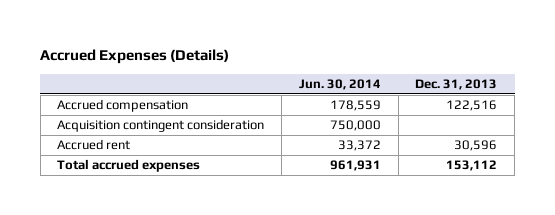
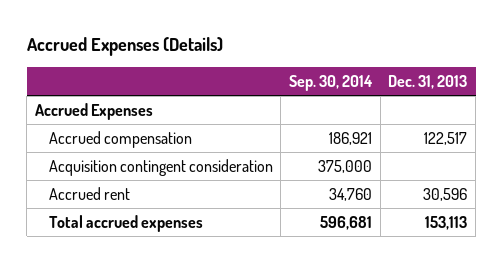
[298,79,381,91] Jun. 30, 2014 -> none
none -> [289,75,374,92] Sep. 30, 2014
none -> [34,102,153,120] Accrued Expenses
[446,100,498,112] 122,516 -> [424,131,468,145] 122,517
[446,160,498,172] 153,112 -> [425,215,468,230] 153,113

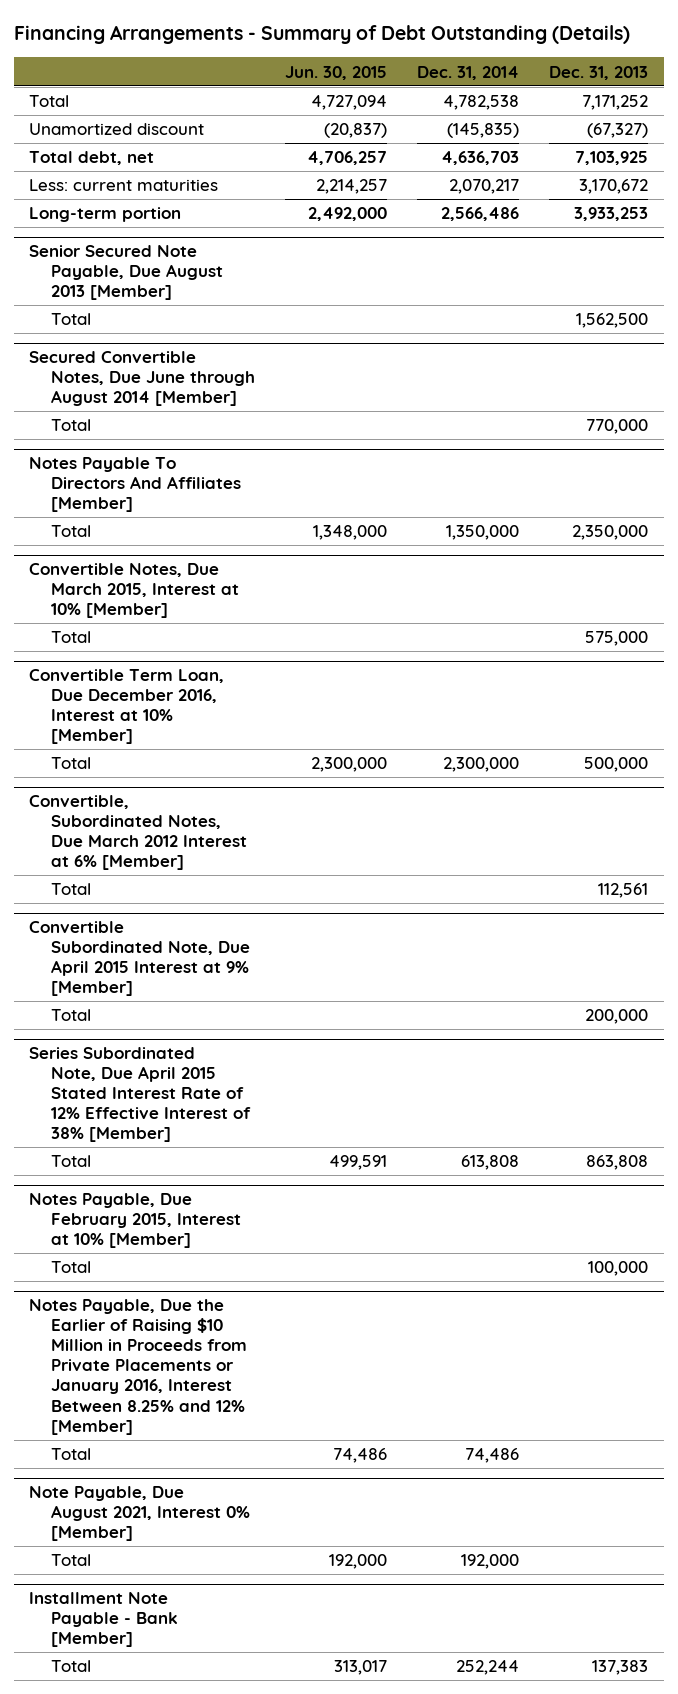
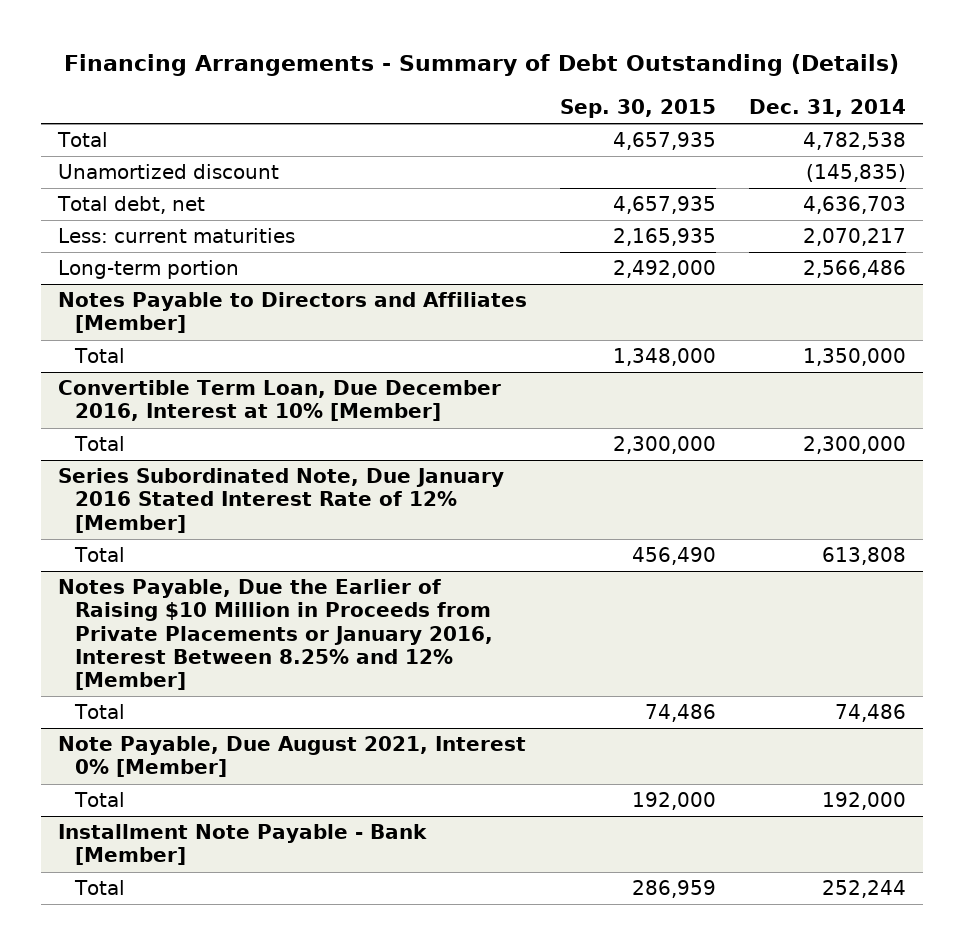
[284,65,387,80] Jun. 30, 2015 -> none
[549,65,649,80] Dec. 31, 2013 -> none
none -> [559,98,716,118] Sep. 30, 2015
[29,245,223,301] Senior Secured Note Payable, Due August 2013 [Member] -> none
[50,313,91,326] Total -> none
[29,351,255,407] Secured Convertible Notes, Due June through August 2014 [Member] -> none
[50,419,91,432] Total -> none
[29,457,241,513] Notes Payable To Directors And Affiliates [Member] -> [57,292,527,334] Notes Payable to Directors and Affiliates [Member]
[29,563,239,619] Convertible Notes, Due March 2015, Interest at 10% [Member] -> none
[50,631,91,644] Total -> none
[29,795,247,871] Convertible, Subordinated Notes, Due March 2012 Interest at 6% [Member] -> none
[50,883,91,896] Total -> none
[29,921,250,997] Convertible Subordinated Note, Due April 2015 Interest at 9% [Member] -> none
[50,1009,91,1022] Total -> none
[29,1047,251,1143] Series Subordinated Note, Due April 2015 Stated Interest Rate of 12% Effective Interest of 38% [Member] -> [57,468,504,533] Series Subordinated Note, Due January 2016 Stated Interest Rate of 12% [Member]
[29,1193,241,1249] Notes Payable, Due February 2015, Interest at 10% [Member] -> none
[50,1261,91,1274] Total -> none

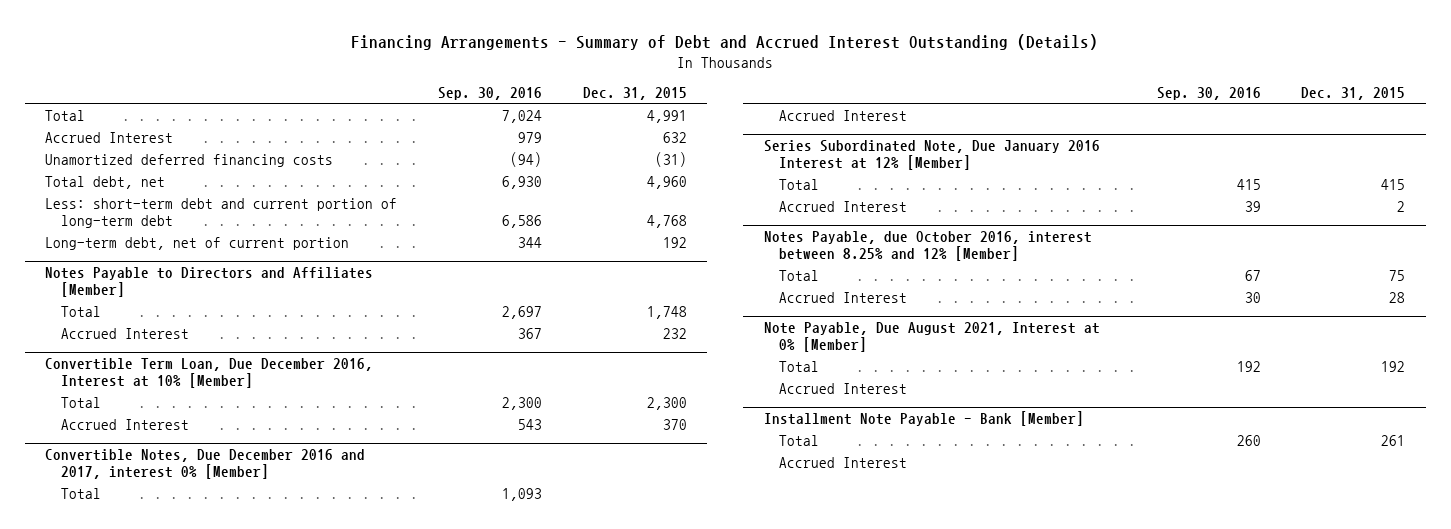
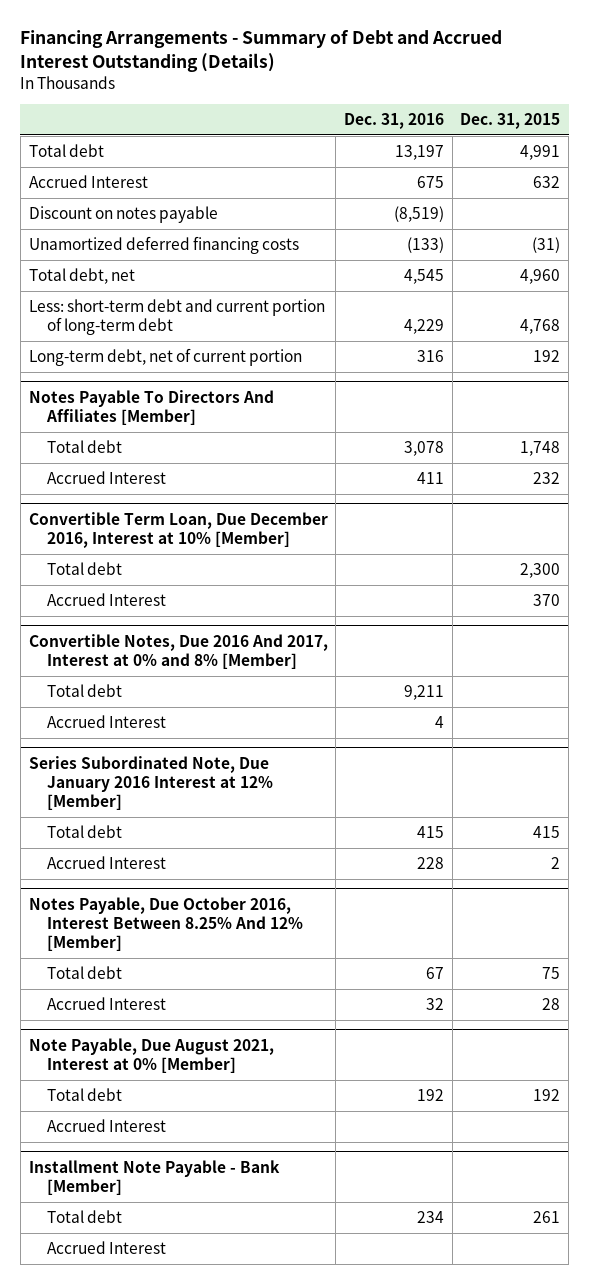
[438,86,543,100] Sep. 30, 2016 -> none
none -> [343,113,444,130] Dec. 31, 2016
[45,109,86,121] Total -> [28,143,104,157] Total debt
none -> [28,205,218,223] Discount on notes payable
[45,267,374,298] Notes Payable to Directors and Affiliates [Member] -> [28,389,274,426] Notes Payable To Directors And Affiliates [Member]
[61,305,102,317] Total -> [46,439,122,453] Total debt
[61,396,102,408] Total -> [46,561,122,575] Total debt
[45,449,366,480] Convertible Notes, Due December 2016 and 2017, interest 0% [Member] -> [28,633,328,670] Convertible Notes, Due 2016 And 2017, Interest at 0% and 8% [Member]
[61,487,102,499] Total -> [46,683,122,697] Total debt
[779,178,820,190] Total -> [46,824,122,838] Total debt
[763,231,1092,262] Notes Payable, due October 2016, interest between 8.25% and 12% [Member] -> [28,896,303,952] Notes Payable, Due October 2016, Interest Between 8.25% And 12% [Member]
[779,269,820,281] Total -> [46,965,122,979] Total debt
[779,360,820,372] Total -> [46,1087,122,1101] Total debt
[779,434,820,446] Total -> [46,1209,122,1223] Total debt

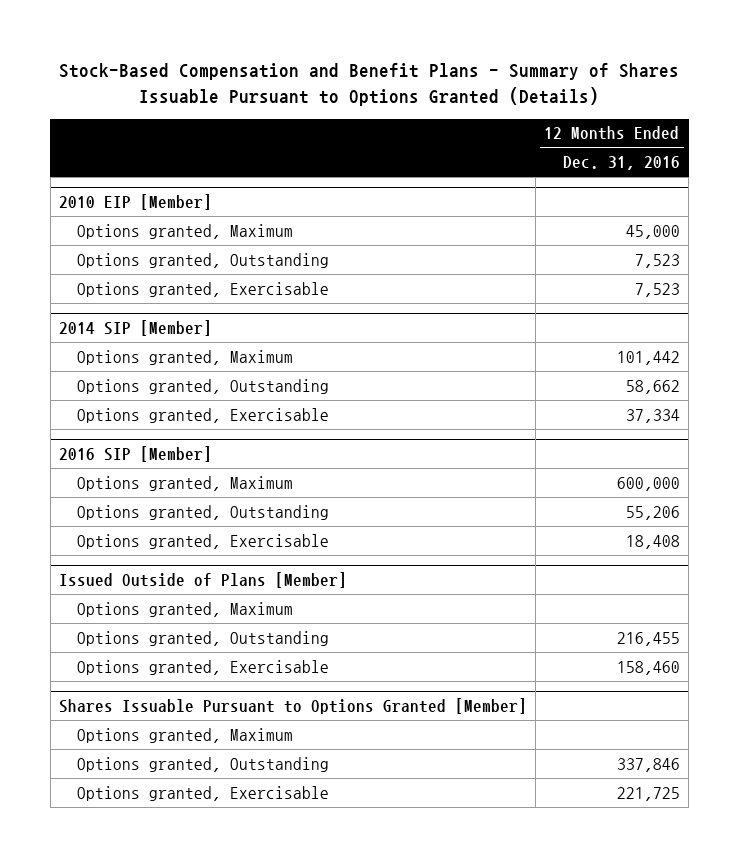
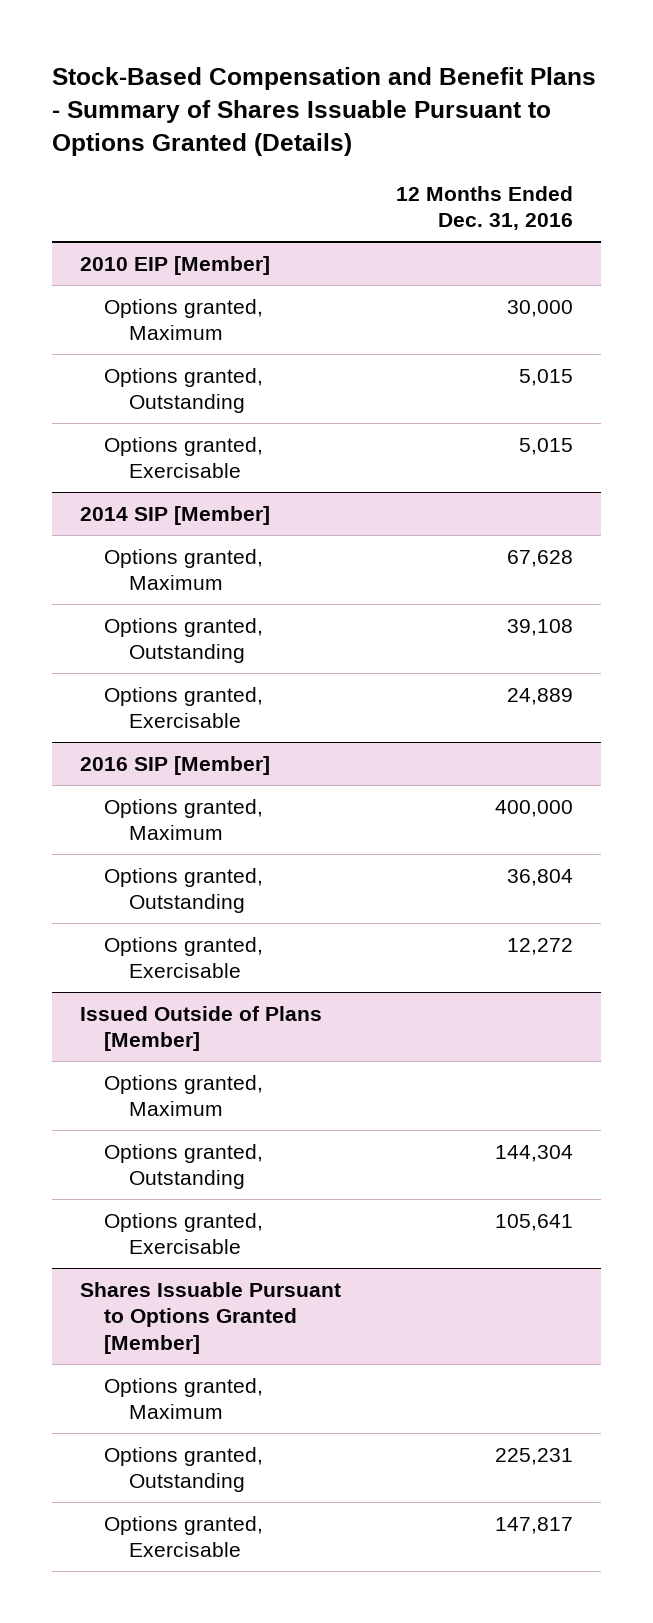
[625,224,680,239] 45,000 -> [507,299,574,317] 30,000
[634,253,680,268] 7,523 -> [519,368,574,386] 5,015
[634,282,680,297] 7,523 -> [519,437,574,455] 5,015
[616,350,680,365] 101,442 -> [507,549,574,567] 67,628
[625,379,680,394] 58,662 -> [507,618,574,636] 39,108
[625,408,680,423] 37,334 -> [507,687,574,705] 24,889
[616,476,680,491] 600,000 -> [495,799,574,817] 400,000
[625,505,680,520] 55,206 -> [507,868,574,886] 36,804
[625,534,680,549] 18,408 -> [507,937,574,955] 12,272
[616,631,680,646] 216,455 -> [495,1144,574,1162] 144,304
[616,660,680,675] 158,460 -> [495,1213,574,1231] 105,641
[616,757,680,772] 337,846 -> [495,1447,574,1465] 225,231
[616,786,680,801] 221,725 -> [495,1516,574,1534] 147,817

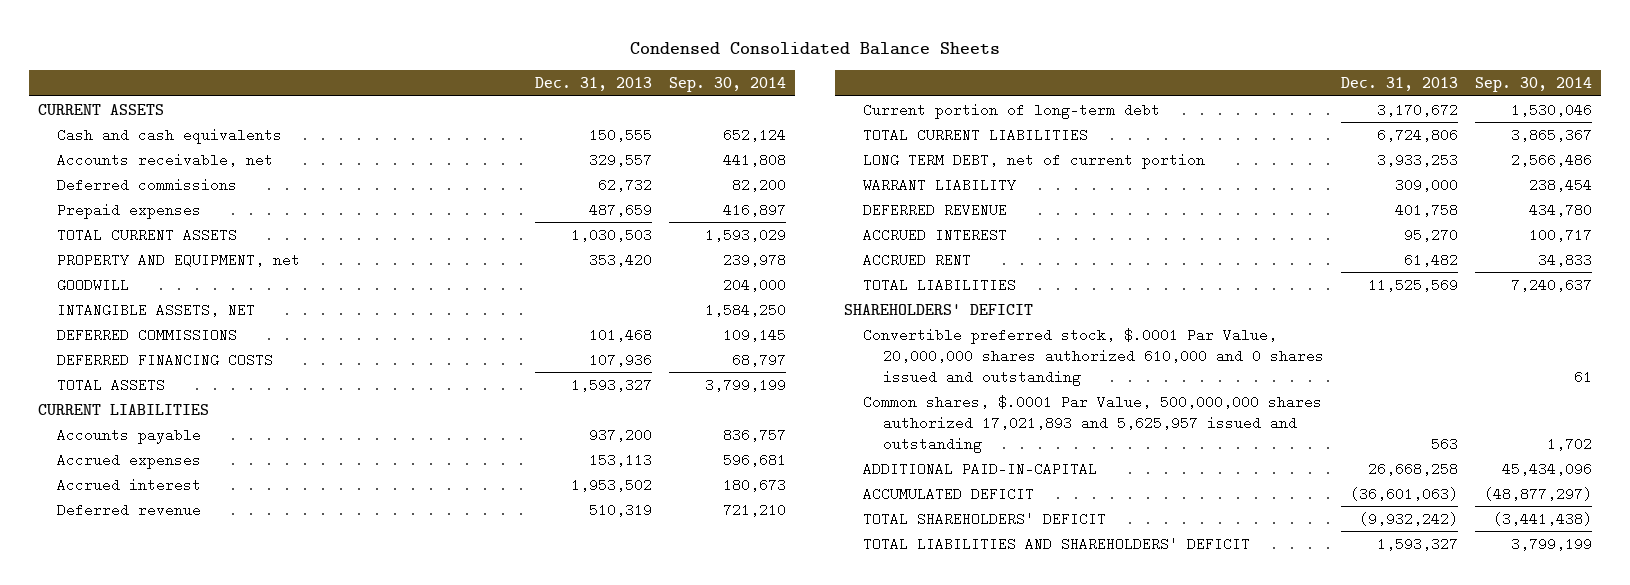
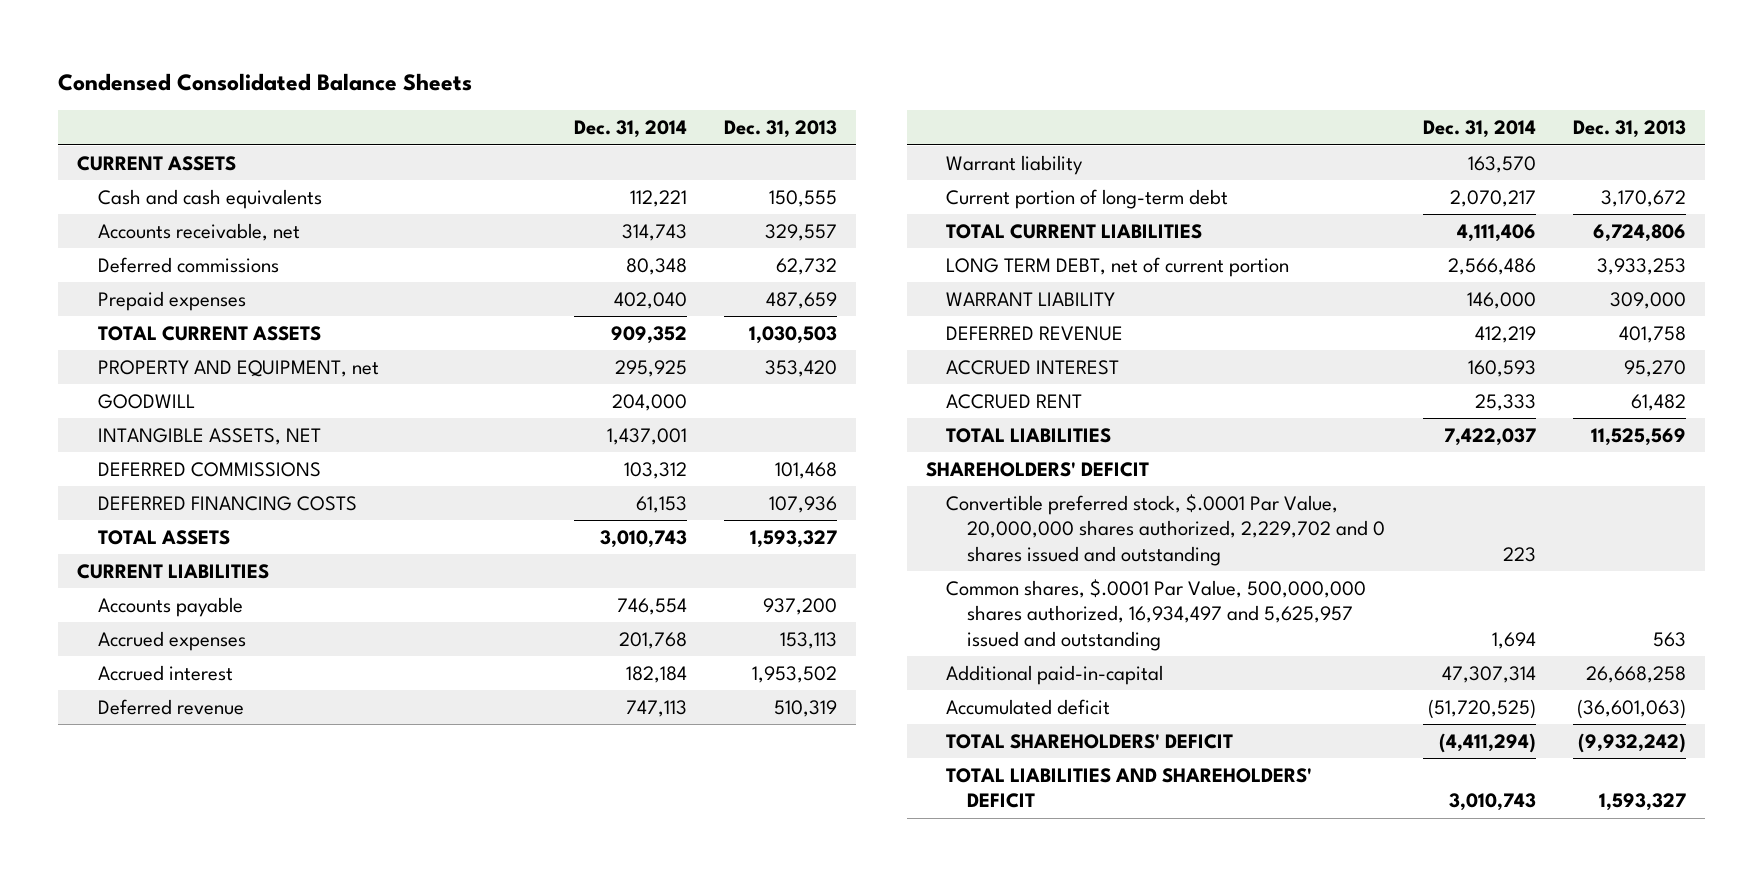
[668,77,786,93] Sep. 30, 2014 -> none
none -> [573,120,687,139] Dec. 31, 2014
none -> [946,154,1084,175] Warrant liability
[863,327,1324,386] Convertible preferred stock, $.0001 Par Value, 20,000,000 shares authorized 610,000 and 0 shares issued and outstanding -> [946,493,1386,566] Convertible preferred stock, $.0001 Par Value, 20,000,000 shares authorized, 2,229,702 and 0 shares issued and outstanding
[863,394,1323,453] Common shares, $.0001 Par Value, 500,000,000 shares authorized 17,021,893 and 5,625,957 issued and outstanding -> [946,578,1367,651] Common shares, $.0001 Par Value, 500,000,000 shares authorized, 16,934,497 and 5,625,957 issued and outstanding
[863,461,1098,476] ADDITIONAL PAID-IN-CAPITAL -> [946,664,1164,685] Additional paid-in-capital
[863,486,1035,501] ACCUMULATED DEFICIT -> [946,698,1111,715] Accumulated deficit

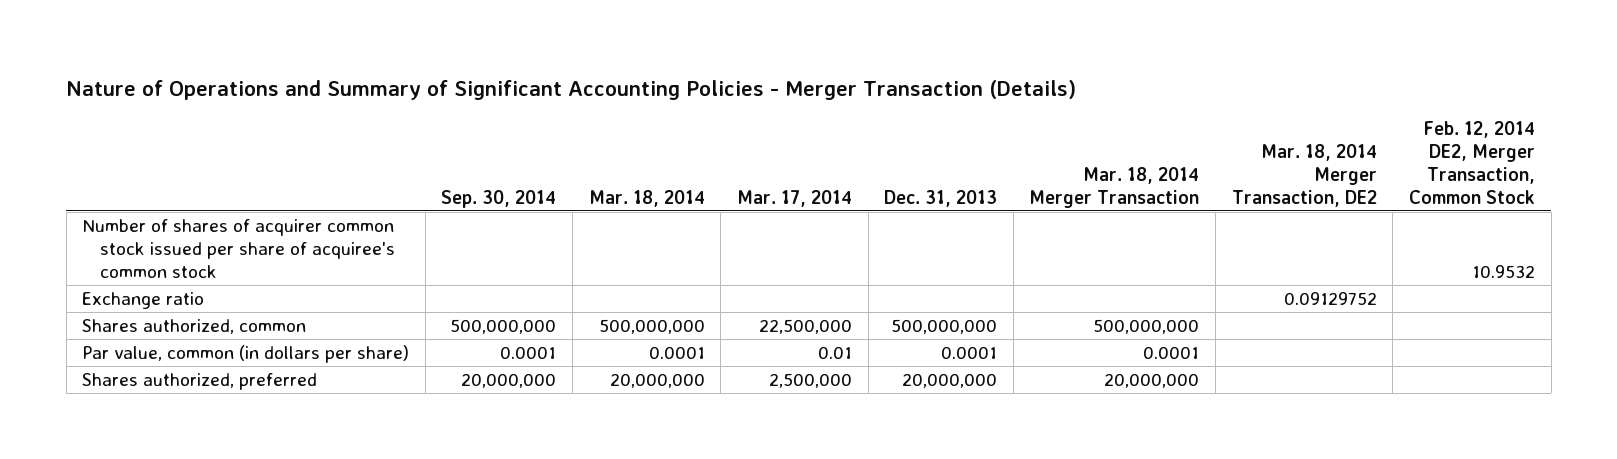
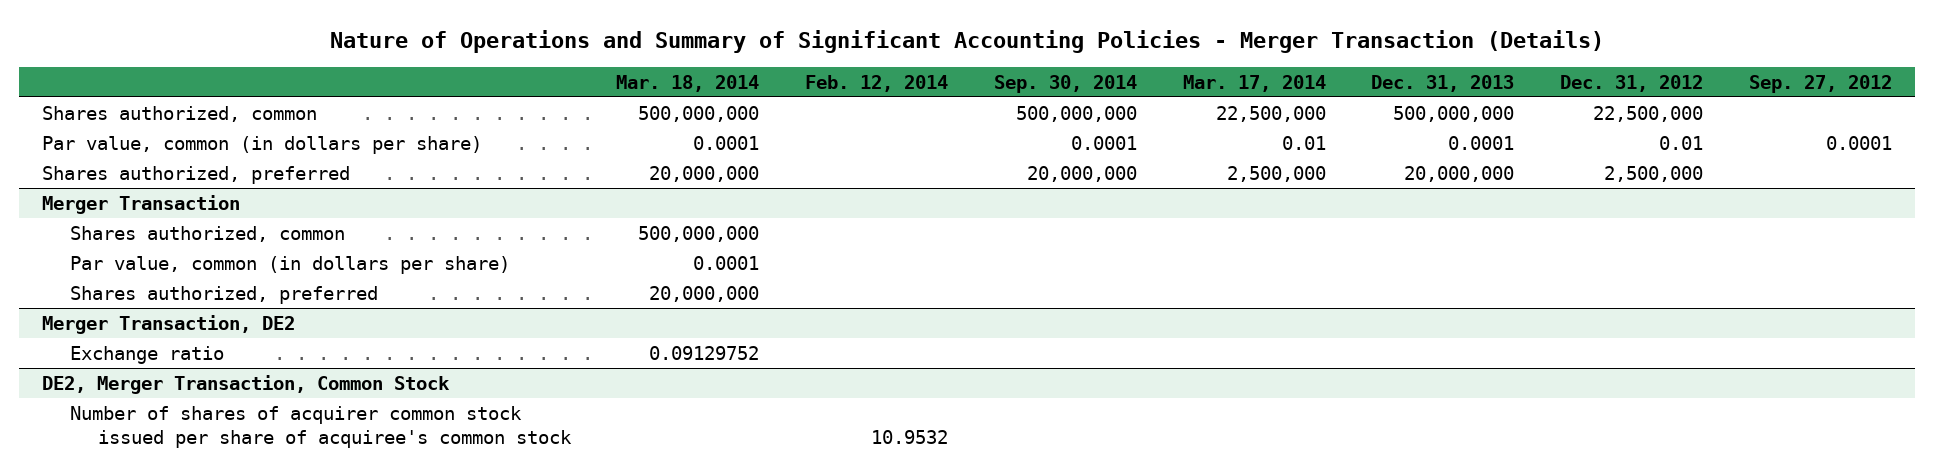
[1029,166,1200,208] Mar. 18, 2014 Merger Transaction -> none
[1231,144,1377,207] Mar. 18, 2014 Merger Transaction, DE2 -> none
[1408,121,1535,204] Feb. 12, 2014 DE2, Merger Transaction, Common Stock -> none
none -> [805,74,949,92] Feb. 12, 2014
none -> [1560,74,1704,92] Dec. 31, 2012
none -> [1749,74,1893,93] Sep. 27, 2012
[82,219,396,278] Number of shares of acquirer common stock issued per share of acquiree's common stock -> none
[82,292,205,310] Exchange ratio -> none
none -> [41,194,240,214] Merger Transaction
none -> [69,225,345,242] Shares authorized, common
none -> [69,255,510,274] Par value, common (in dollars per share)
none -> [69,285,378,304] Shares authorized, preferred
none -> [41,314,295,334] Merger Transaction, DE2
none -> [69,345,224,364] Exchange ratio
none -> [41,374,450,394] DE2, Merger Transaction, Common Stock
none -> [69,405,572,448] Number of shares of acquirer common stock issued per share of acquiree's common stock

